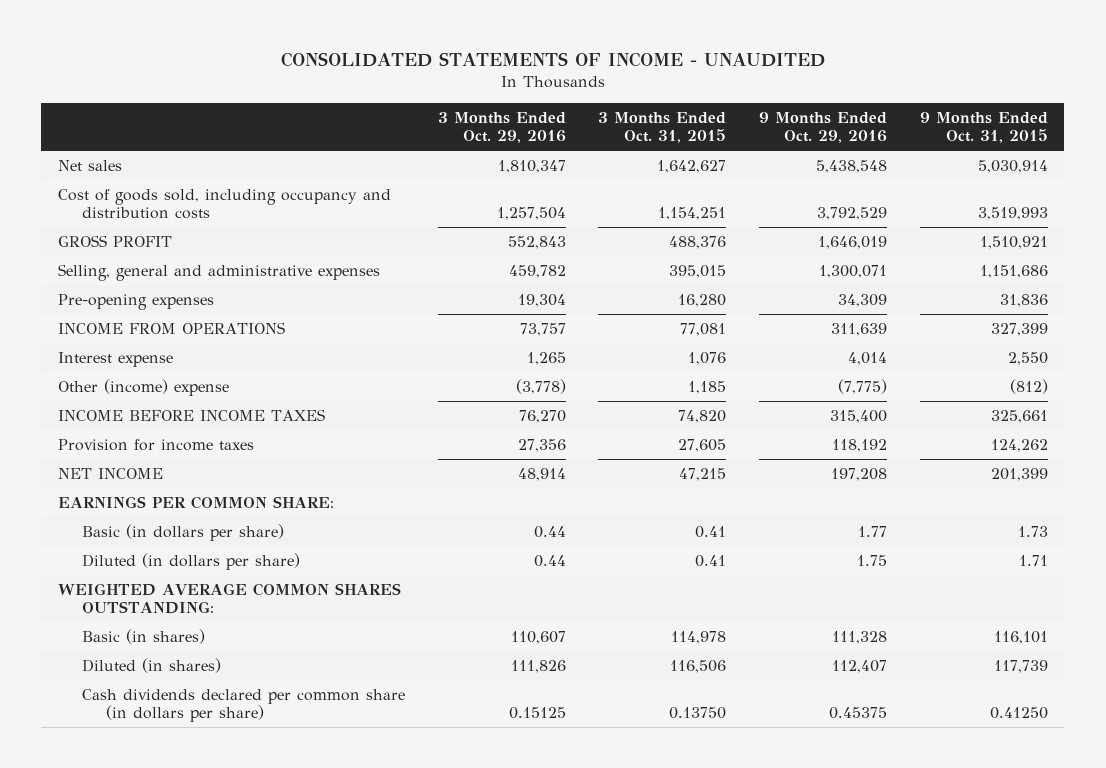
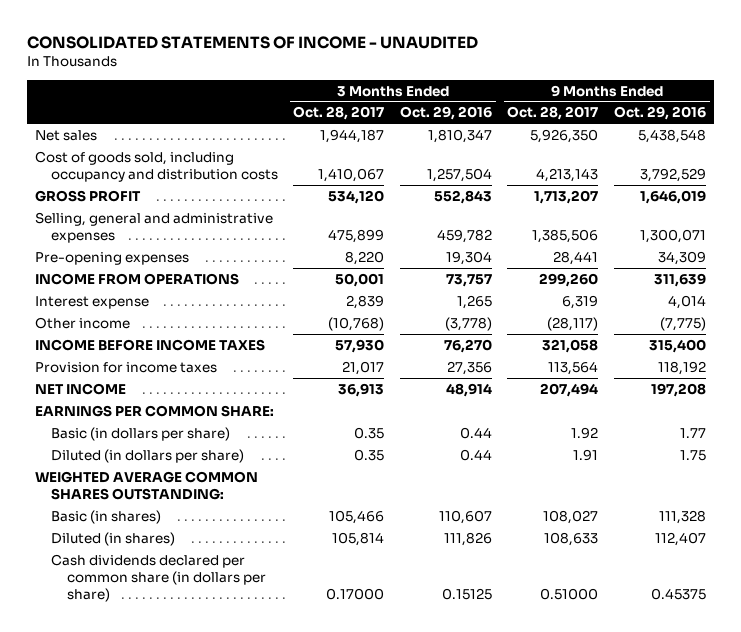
[598,111,727,144] 3 Months Ended Oct. 31, 2015 -> none
[919,111,1048,144] 9 Months Ended Oct. 31, 2015 -> none
none -> [293,106,385,121] Oct. 28, 2017
none -> [507,106,599,121] Oct. 28, 2017
[57,378,229,396] Other (income) expense -> [35,316,131,329] Other income

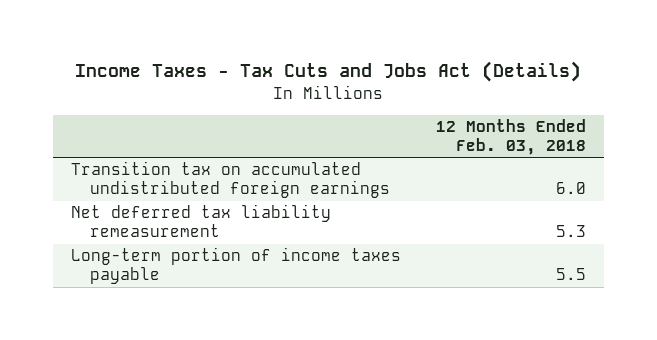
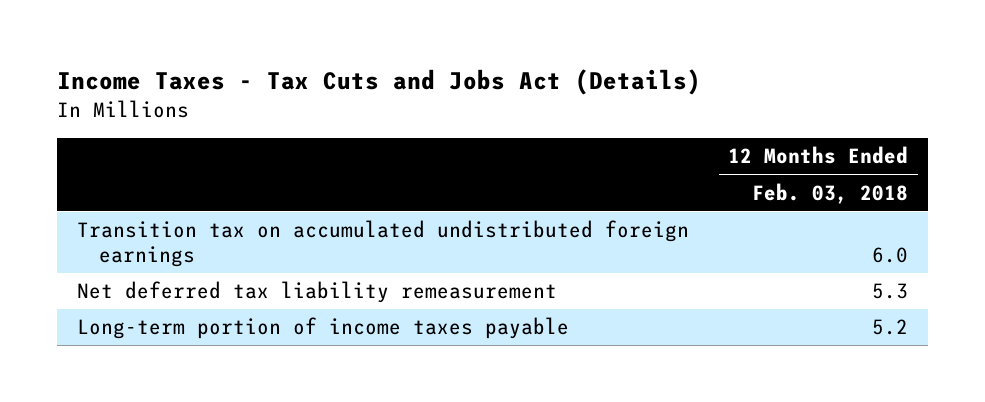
[556,268,587,281] 5.5 -> [872,319,909,336] 5.2

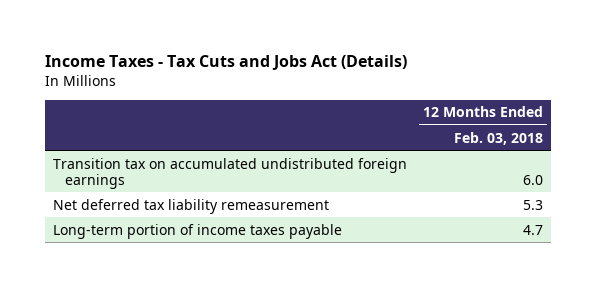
[872,319,909,336] 5.2 -> [523,224,544,235] 4.7

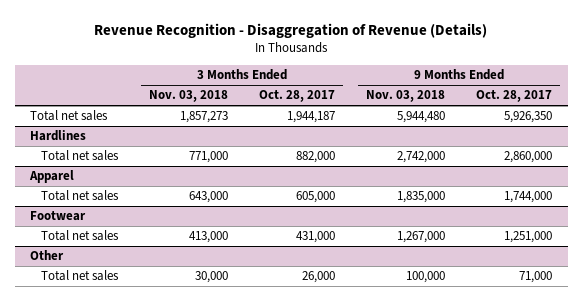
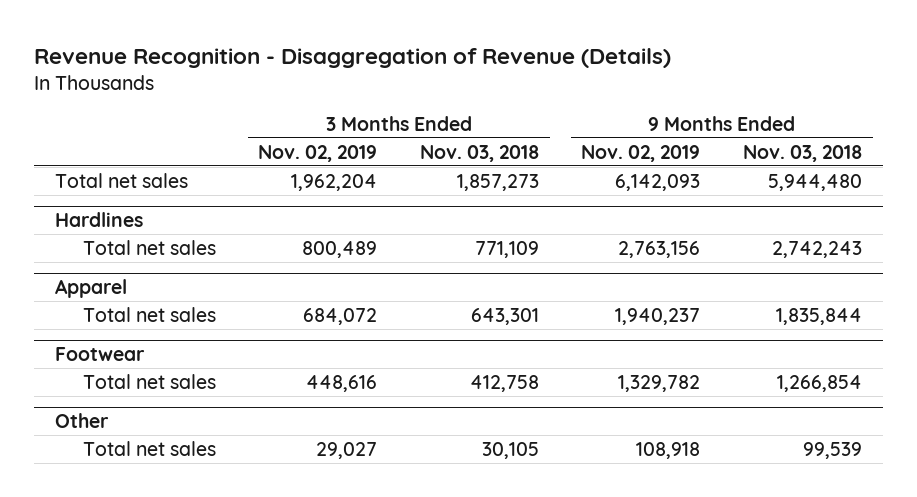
[259,90,336,103] Oct. 28, 2017 -> none
[476,90,553,103] Oct. 28, 2017 -> none
none -> [258,144,378,162] Nov. 02, 2019
none -> [581,144,701,162] Nov. 02, 2019
[189,151,229,164] 771,000 -> [474,240,539,258] 771,109
[397,151,446,164] 2,742,000 -> [772,240,863,258] 2,742,243
[189,191,229,204] 643,000 -> [470,307,539,325] 643,301
[397,191,446,204] 1,835,000 -> [776,307,863,325] 1,835,844
[189,231,229,244] 413,000 -> [469,374,539,392] 412,758
[397,231,446,244] 1,267,000 -> [777,374,863,392] 1,266,854
[195,271,229,284] 30,000 -> [481,441,539,459] 30,105
[406,271,446,284] 100,000 -> [803,441,863,459] 99,539

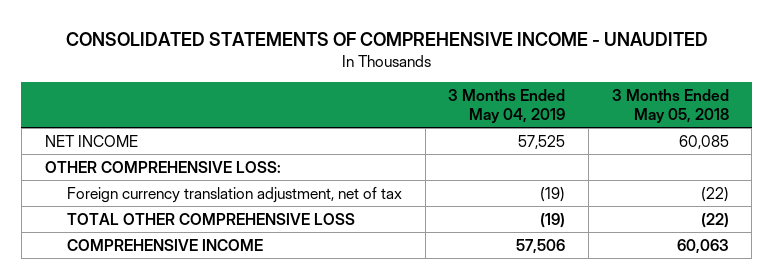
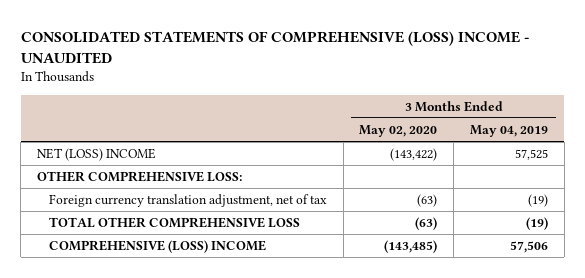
[65,31,708,46] CONSOLIDATED STATEMENTS OF COMPREHENSIVE INCOME - UNAUDITED -> [20,30,530,65] CONSOLIDATED STATEMENTS OF COMPREHENSIVE (LOSS) INCOME - UNAUDITED
[611,88,729,124] 3 Months Ended May 05, 2018 -> none
none -> [359,124,438,137] May 02, 2020
[44,134,138,147] NET INCOME -> [37,147,157,161] NET (LOSS) INCOME
[66,238,263,251] COMPREHENSIVE INCOME -> [48,239,266,253] COMPREHENSIVE (LOSS) INCOME

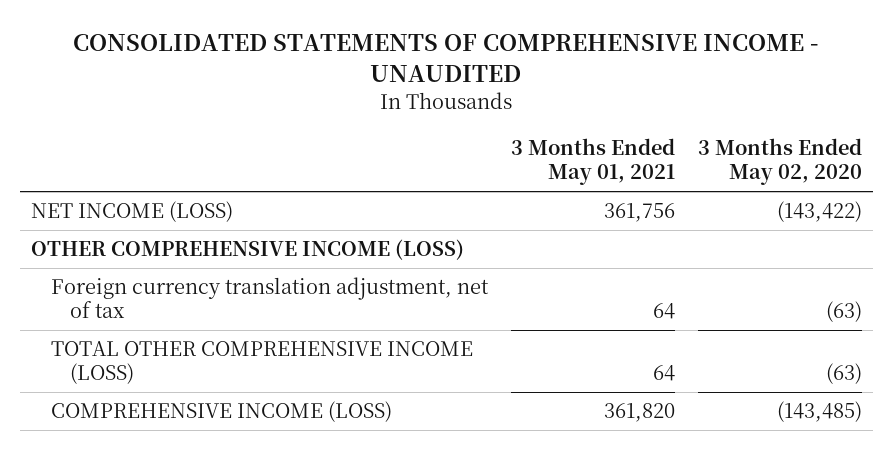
[20,30,530,65] CONSOLIDATED STATEMENTS OF COMPREHENSIVE (LOSS) INCOME - UNAUDITED -> [73,33,820,82] CONSOLIDATED STATEMENTS OF COMPREHENSIVE INCOME - UNAUDITED
[470,124,549,137] May 04, 2019 -> none
none -> [510,138,675,186] 3 Months Ended May 01, 2021
[37,147,157,161] NET (LOSS) INCOME -> [31,201,234,223] NET INCOME (LOSS)
[37,170,243,182] OTHER COMPREHENSIVE LOSS: -> [31,239,465,261] OTHER COMPREHENSIVE INCOME (LOSS)
[48,216,300,228] TOTAL OTHER COMPREHENSIVE LOSS -> [50,341,473,385] TOTAL OTHER COMPREHENSIVE INCOME (LOSS)
[48,239,266,253] COMPREHENSIVE (LOSS) INCOME -> [50,401,392,423] COMPREHENSIVE INCOME (LOSS)

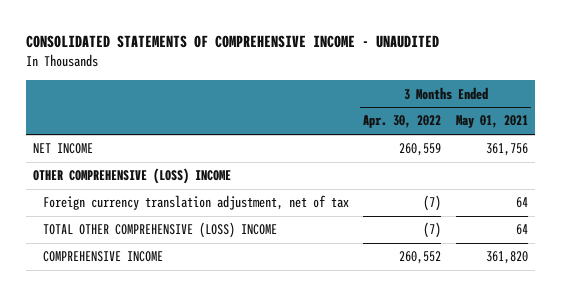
[697,138,862,186] 3 Months Ended May 02, 2020 -> none
none -> [363,115,442,129] Apr. 30, 2022
[31,201,234,223] NET INCOME (LOSS) -> [32,143,93,155] NET INCOME
[31,239,465,261] OTHER COMPREHENSIVE INCOME (LOSS) -> [32,168,231,185] OTHER COMPREHENSIVE (LOSS) INCOME
[50,341,473,385] TOTAL OTHER COMPREHENSIVE INCOME (LOSS) -> [42,222,277,239] TOTAL OTHER COMPREHENSIVE (LOSS) INCOME
[50,401,392,423] COMPREHENSIVE INCOME (LOSS) -> [42,251,163,263] COMPREHENSIVE INCOME

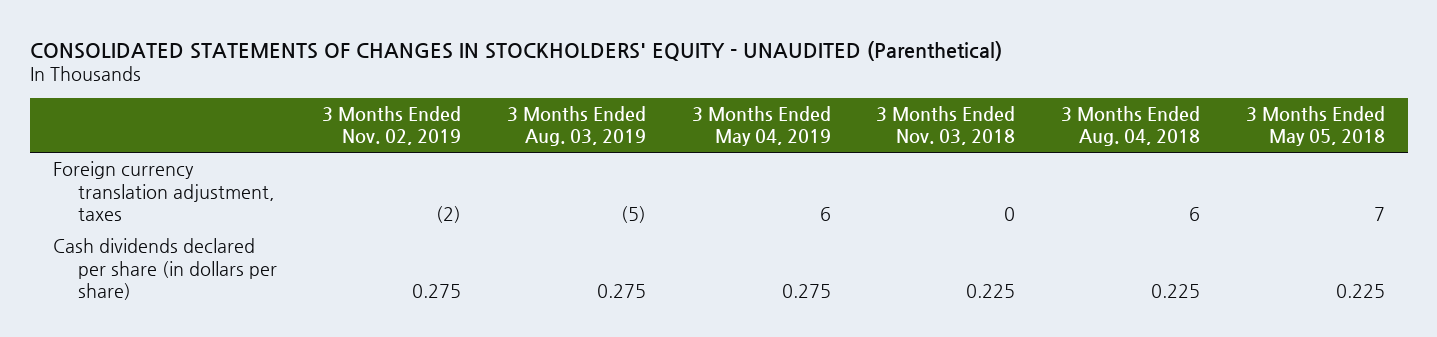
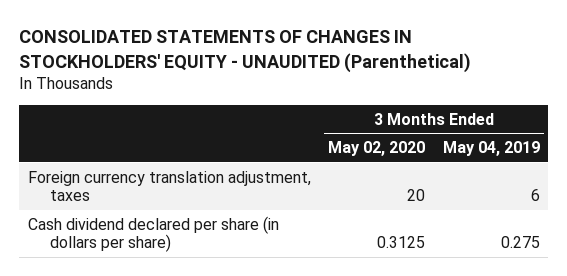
[322,105,462,146] 3 Months Ended Nov. 02, 2019 -> none
[506,105,646,147] 3 Months Ended Aug. 03, 2019 -> none
[876,105,1016,146] 3 Months Ended Nov. 03, 2018 -> none
[1061,105,1201,147] 3 Months Ended Aug. 04, 2018 -> none
[1245,105,1385,147] 3 Months Ended May 05, 2018 -> none
none -> [328,141,426,157] May 02, 2020
[52,238,277,301] Cash dividends declared per share (in dollars per share) -> [27,215,279,253] Cash dividend declared per share (in dollars per share)

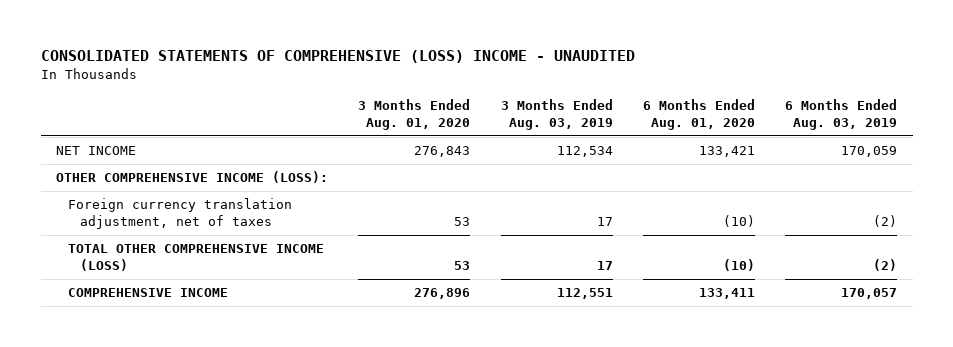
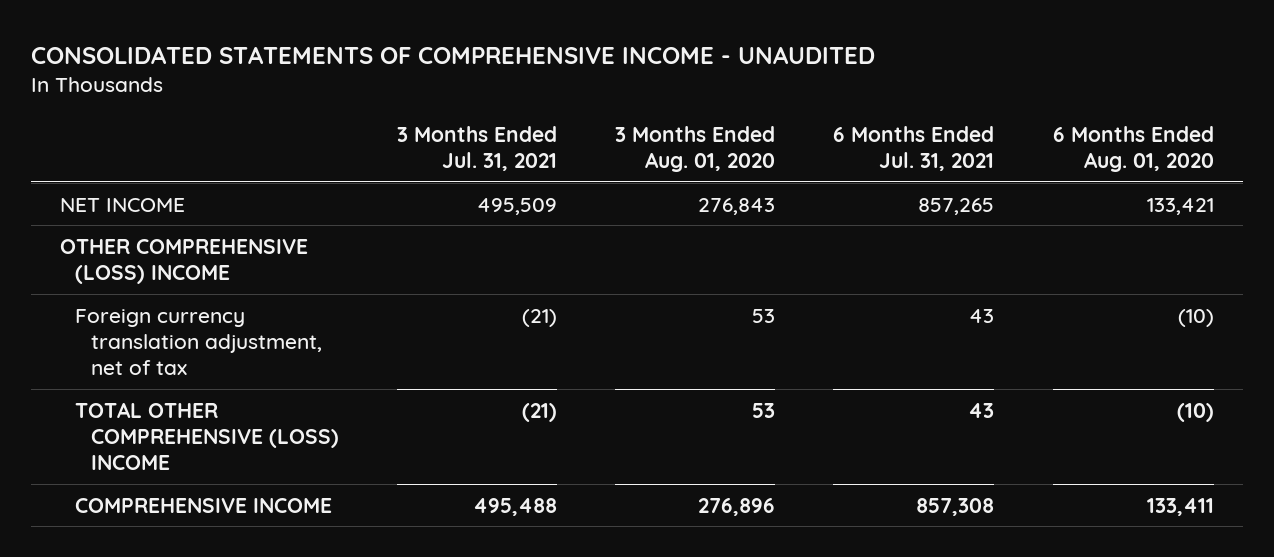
[40,50,635,64] CONSOLIDATED STATEMENTS OF COMPREHENSIVE (LOSS) INCOME - UNAUDITED -> [30,45,875,64] CONSOLIDATED STATEMENTS OF COMPREHENSIVE INCOME - UNAUDITED
[500,99,613,131] 3 Months Ended Aug. 03, 2019 -> none
[785,99,898,131] 6 Months Ended Aug. 03, 2019 -> none
none -> [396,125,557,172] 3 Months Ended Jul. 31, 2021
none -> [833,125,995,172] 6 Months Ended Jul. 31, 2021
[56,171,329,184] OTHER COMPREHENSIVE INCOME (LOSS): -> [60,238,309,285] OTHER COMPREHENSIVE (LOSS) INCOME
[68,198,293,230] Foreign currency translation adjustment, net of taxes -> [75,308,322,376] Foreign currency translation adjustment, net of tax
[68,244,325,272] TOTAL OTHER COMPREHENSIVE INCOME (LOSS) -> [75,401,339,471] TOTAL OTHER COMPREHENSIVE (LOSS) INCOME

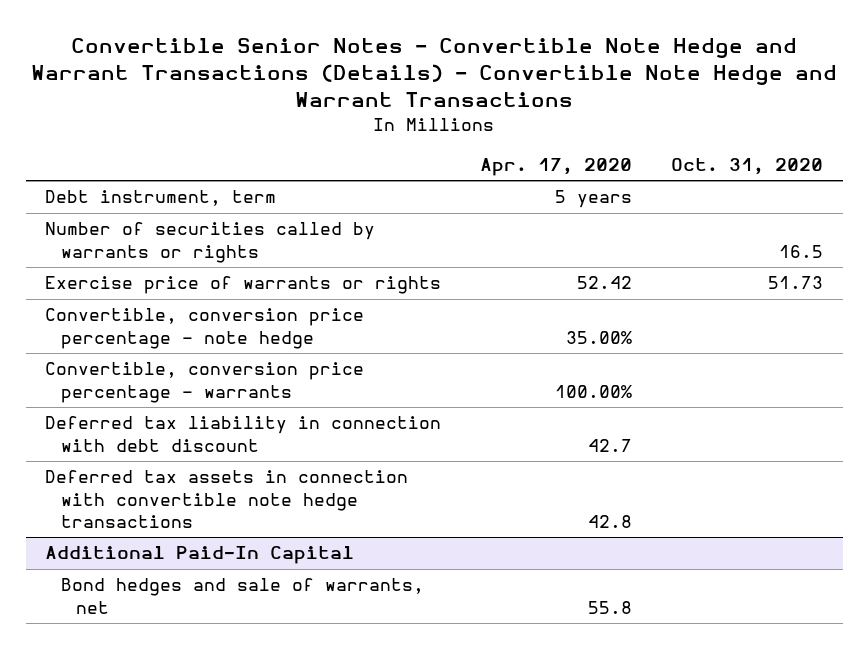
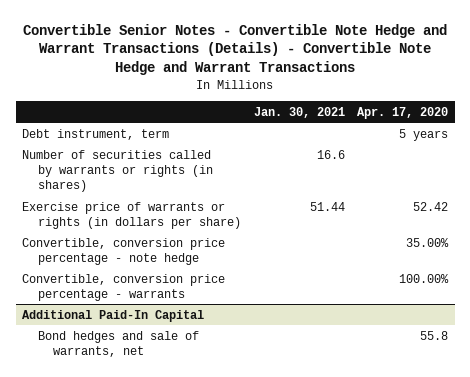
[671,157,824,175] Oct. 31, 2020 -> none
none -> [253,106,345,118] Jan. 30, 2021
[45,222,376,263] Number of securities called by warrants or rights -> [22,149,213,193] Number of securities called by warrants or rights (in shares)
[45,276,442,295] Exercise price of warrants or rights -> [22,201,241,229] Exercise price of warrants or rights (in dollars per share)
[45,416,442,452] Deferred tax liability in connection with debt discount -> none
[45,470,409,528] Deferred tax assets in connection with convertible note hedge transactions -> none

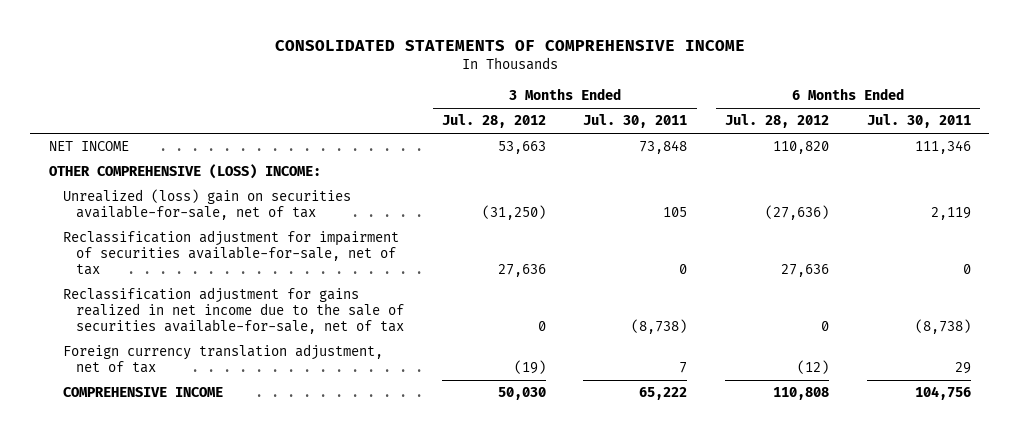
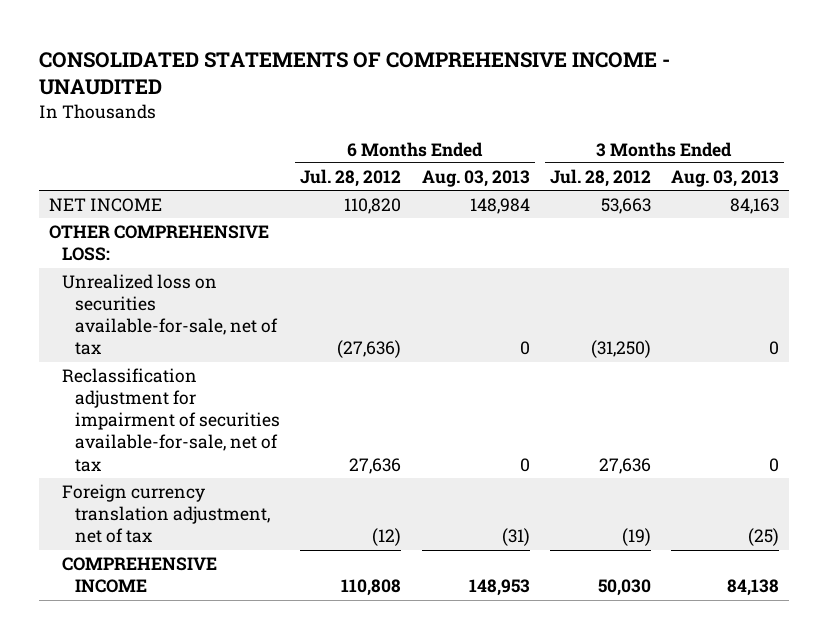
[274,40,745,52] CONSOLIDATED STATEMENTS OF COMPREHENSIVE INCOME -> [39,51,671,95] CONSOLIDATED STATEMENTS OF COMPREHENSIVE INCOME - UNAUDITED
[583,114,688,129] Jul. 30, 2011 -> none
[866,114,971,129] Jul. 30, 2011 -> none
none -> [421,170,530,188] Aug. 03, 2013
none -> [670,170,779,188] Aug. 03, 2013
[48,164,321,180] OTHER COMPREHENSIVE (LOSS) INCOME: -> [49,225,270,262] OTHER COMPREHENSIVE LOSS:
[62,189,351,221] Unrealized (loss) gain on securities available-for-sale, net of tax -> [62,274,279,356] Unrealized loss on securities available-for-sale, net of tax
[62,287,405,335] Reclassification adjustment for gains realized in net income due to the sale of securities available-for-sale, net of tax -> none

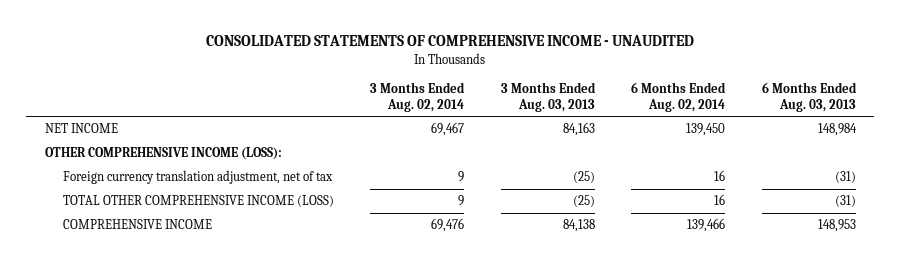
[300,169,402,188] Jul. 28, 2012 -> none
[549,169,651,188] Jul. 28, 2012 -> none
none -> [370,81,466,112] 3 Months Ended Aug. 02, 2014
none -> [631,81,727,112] 6 Months Ended Aug. 02, 2014
[62,274,279,356] Unrealized loss on securities available-for-sale, net of tax -> none
[62,368,281,472] Reclassification adjustment for impairment of securities available-for-sale, net of tax -> none
[49,225,270,262] OTHER COMPREHENSIVE LOSS: -> [44,147,282,161] OTHER COMPREHENSIVE INCOME (LOSS):
none -> [62,195,334,208] TOTAL OTHER COMPREHENSIVE INCOME (LOSS)

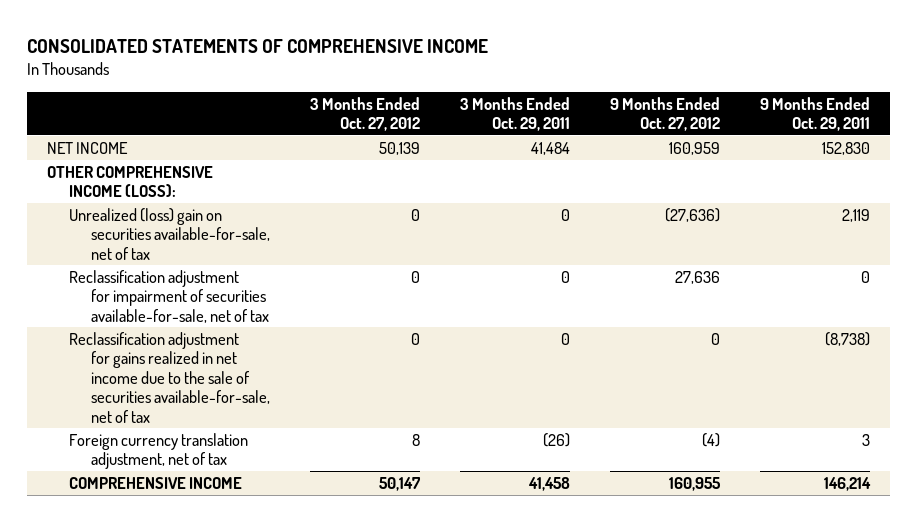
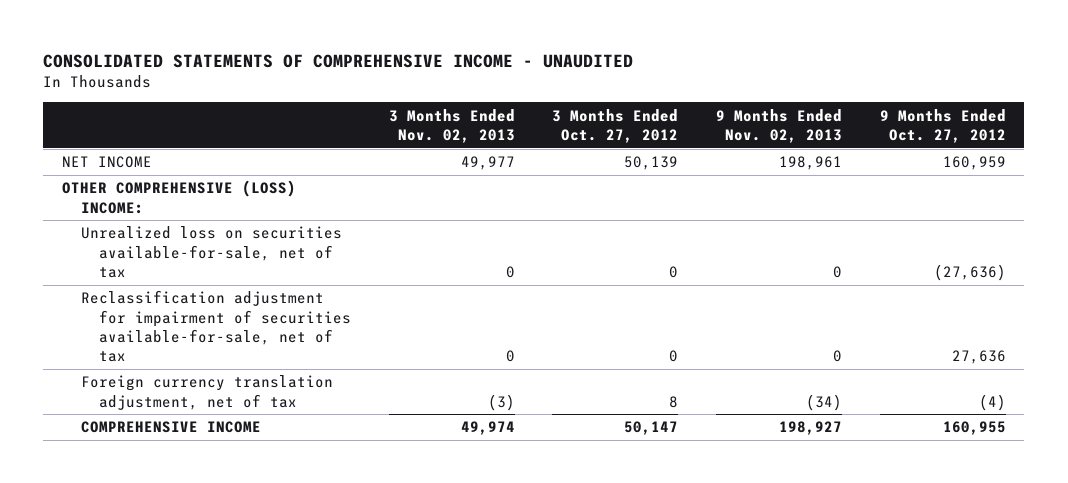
[27,39,489,54] CONSOLIDATED STATEMENTS OF COMPREHENSIVE INCOME -> [43,53,634,68] CONSOLIDATED STATEMENTS OF COMPREHENSIVE INCOME - UNAUDITED
[460,96,571,132] 3 Months Ended Oct. 29, 2011 -> none
[760,96,871,132] 9 Months Ended Oct. 29, 2011 -> none
none -> [388,108,515,143] 3 Months Ended Nov. 02, 2013
none -> [716,108,843,143] 9 Months Ended Nov. 02, 2013
[47,165,214,198] OTHER COMPREHENSIVE INCOME (LOSS): -> [61,180,296,214] OTHER COMPREHENSIVE (LOSS) INCOME:
[69,207,271,260] Unrealized (loss) gain on securities available-for-sale, net of tax -> [80,226,342,278] Unrealized loss on securities available-for-sale, net of tax
[69,331,271,423] Reclassification adjustment for gains realized in net income due to the sale of securities available-for-sale, net of tax -> none

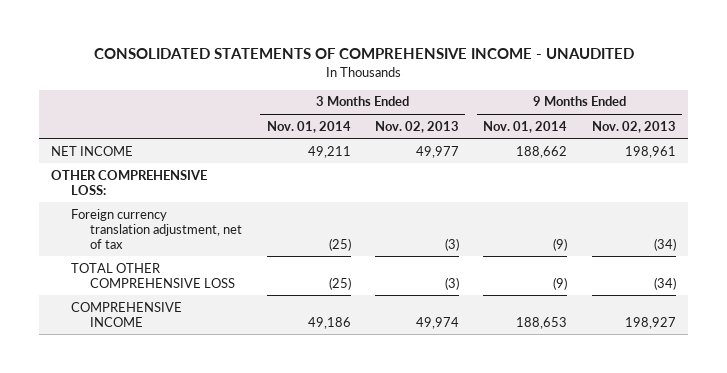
[552,108,679,143] 3 Months Ended Oct. 27, 2012 -> none
[879,108,1006,143] 9 Months Ended Oct. 27, 2012 -> none
none -> [266,120,351,133] Nov. 01, 2014
none -> [483,120,568,133] Nov. 01, 2014
[80,226,342,278] Unrealized loss on securities available-for-sale, net of tax -> none
[80,290,352,363] Reclassification adjustment for impairment of securities available-for-sale, net of tax -> none
[61,180,296,214] OTHER COMPREHENSIVE (LOSS) INCOME: -> [51,169,208,195] OTHER COMPREHENSIVE LOSS:
none -> [70,262,236,288] TOTAL OTHER COMPREHENSIVE LOSS

